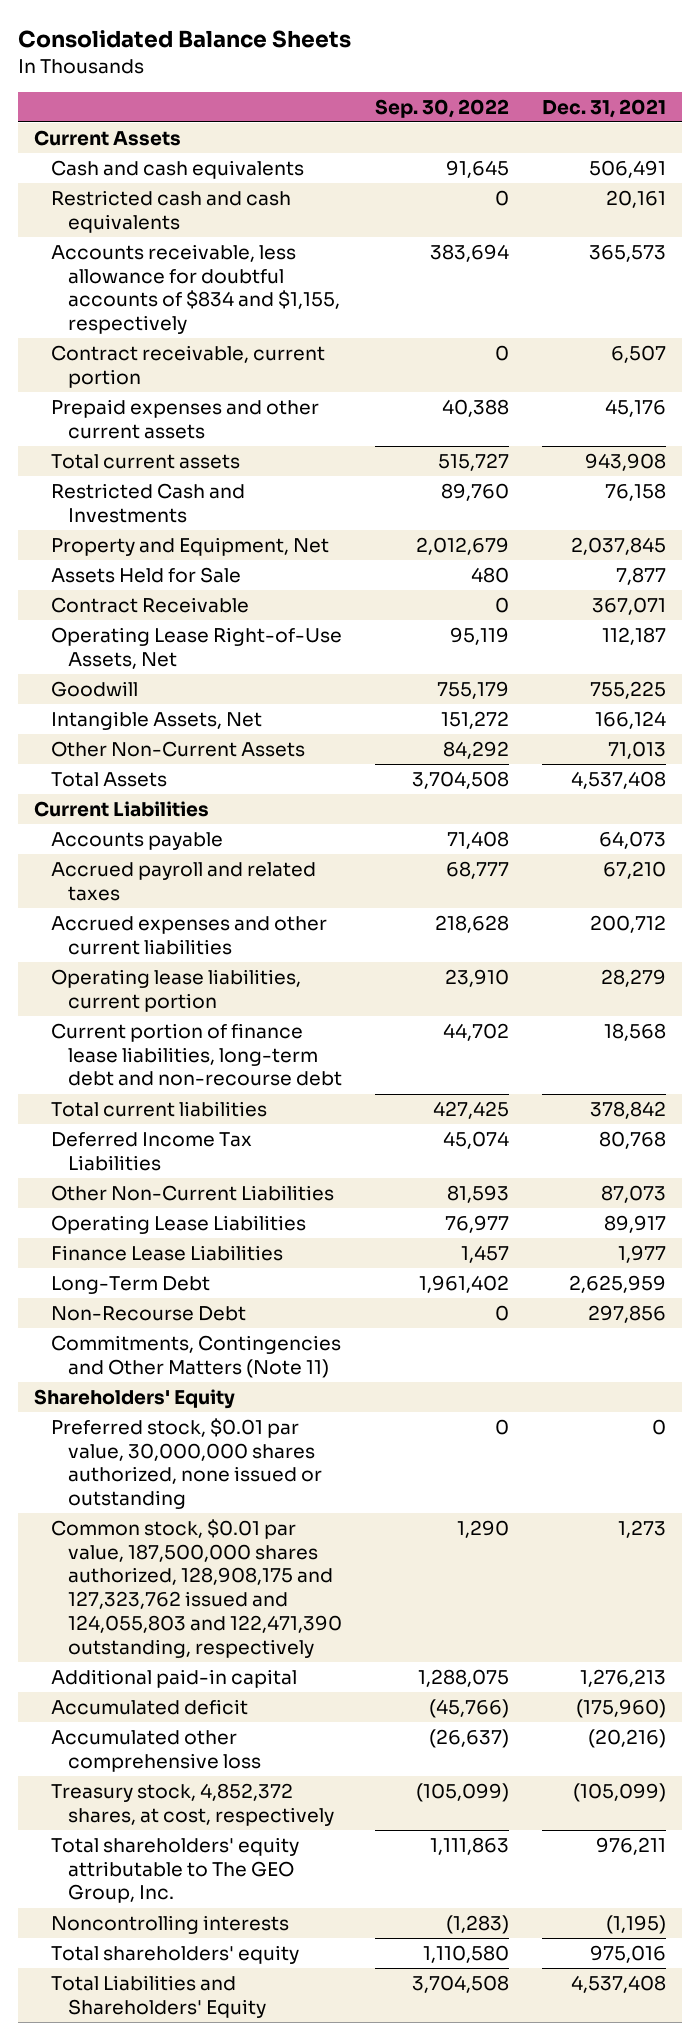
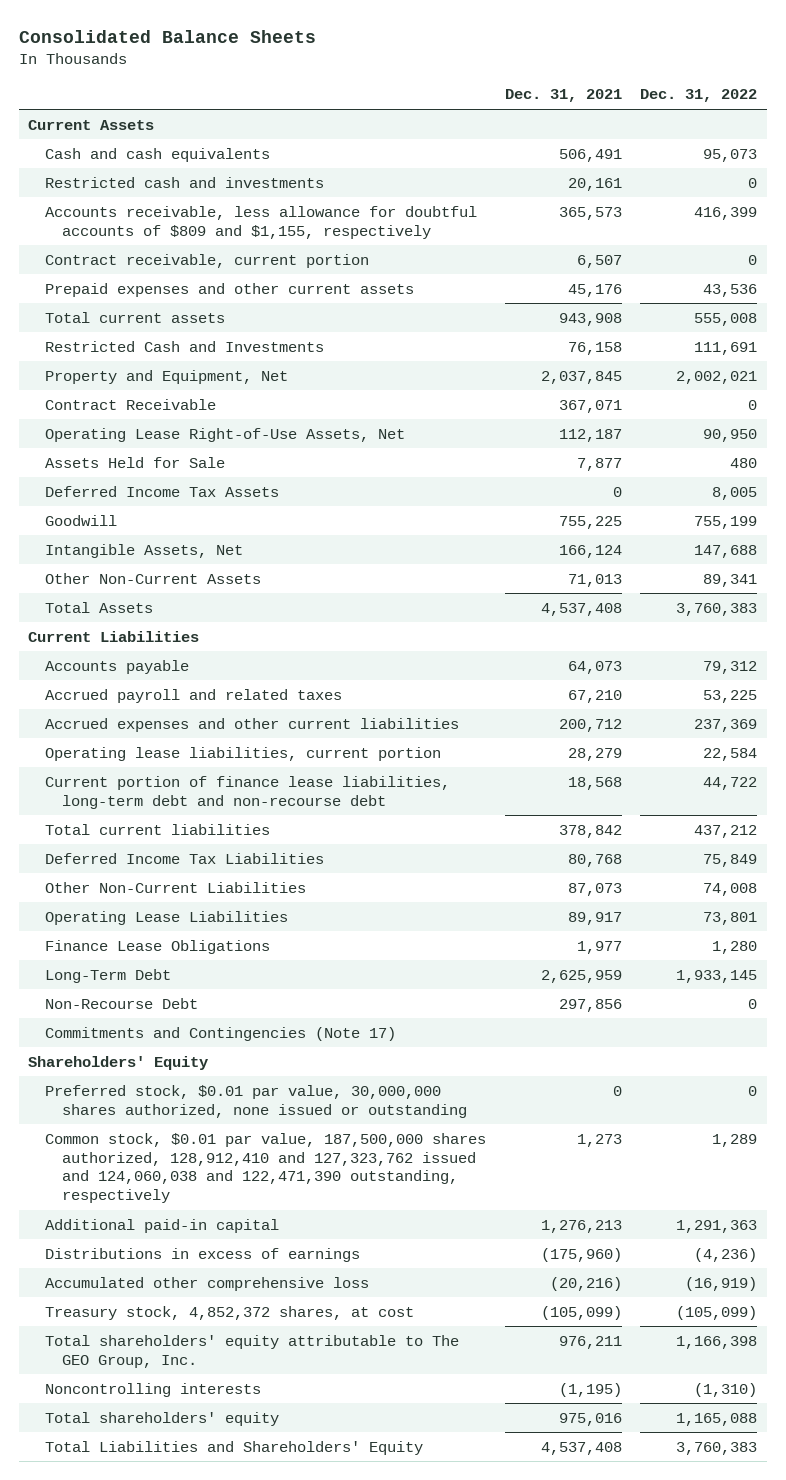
[375,98,510,118] Sep. 30, 2022 -> none
none -> [640,89,758,103] Dec. 31, 2022
[51,189,292,233] Restricted cash and cash equivalents -> [45,176,325,188] Restricted cash and investments
[51,243,341,335] Accounts receivable, less allowance for doubtful accounts of $834 and $1,155, respectively -> [45,205,478,239] Accounts receivable, less allowance for doubtful accounts of $809 and $1,155, respectively
[51,566,242,583] Assets Held for Sale -> [45,456,226,468] Assets Held for Sale
none -> [45,485,280,497] Deferred Income Tax Assets
[51,1244,284,1261] Finance Lease Liabilities -> [45,939,271,954] Finance Lease Obligations
[51,1334,342,1378] Commitments, Contingencies and Other Matters (Note 11) -> [45,1026,397,1041] Commitments and Contingencies (Note 17)
[51,1518,343,1658] Common stock, $0.01 par value, 187,500,000 shares authorized, 128,908,175 and 127,323,762 issued and 124,055,803 and 122,471,390 outstanding, respectively -> [45,1132,487,1204] Common stock, $0.01 par value, 187,500,000 shares authorized, 128,912,410 and 127,323,762 issued and 124,060,038 and 122,471,390 outstanding, respectively
[51,1698,249,1715] Accumulated deficit -> [45,1247,361,1262] Distributions in excess of earnings
[51,1782,335,1826] Treasury stock, 4,852,372 shares, at cost, respectively -> [45,1305,415,1320] Treasury stock, 4,852,372 shares, at cost

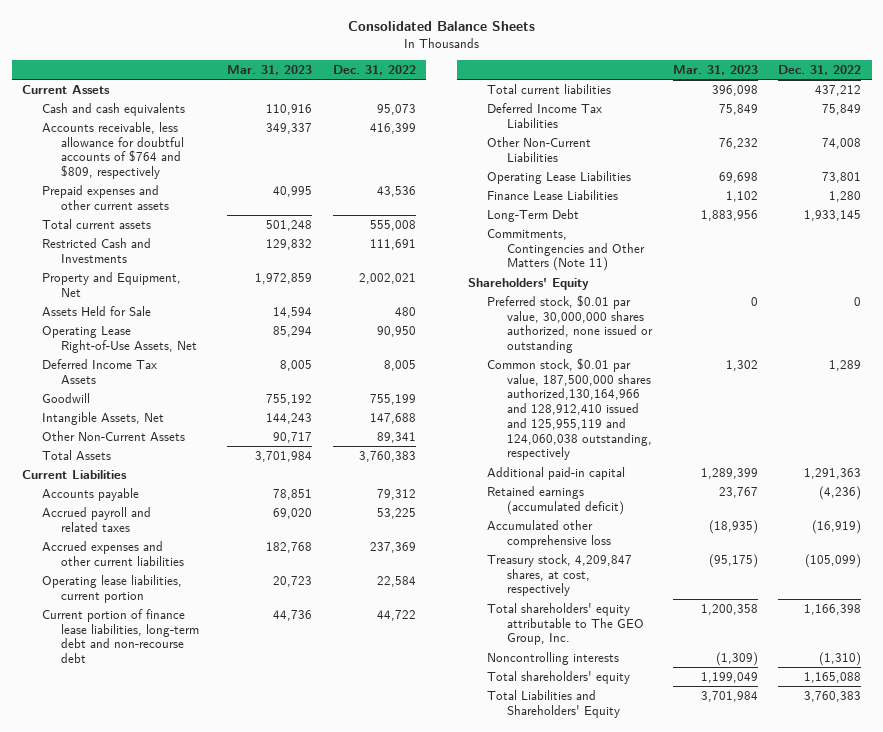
[504,89,622,103] Dec. 31, 2021 -> none
none -> [227,64,313,75] Mar. 31, 2023
[45,176,325,188] Restricted cash and investments -> none
[45,253,370,268] Contract receivable, current portion -> none
[45,205,478,239] Accounts receivable, less allowance for doubtful accounts of $809 and $1,155, respectively -> [41,121,185,180] Accounts receivable, less allowance for doubtful accounts of $764 and $809, respectively
[45,398,217,410] Contract Receivable -> none
[45,427,406,442] Operating Lease Right-of-Use Assets, Net -> [41,325,198,353] Operating Lease Right-of-Use Assets, Net
[45,939,271,954] Finance Lease Obligations -> [487,189,619,200] Finance Lease Liabilities
[45,997,199,1009] Non-Recourse Debt -> none
[45,1026,397,1041] Commitments and Contingencies (Note 17) -> [487,228,645,272] Commitments, Contingencies and Other Matters (Note 11)
[45,1132,487,1204] Common stock, $0.01 par value, 187,500,000 shares authorized, 128,912,410 and 127,323,762 issued and 124,060,038 and 122,471,390 outstanding, respectively -> [487,357,652,461] Common stock, $0.01 par value, 187,500,000 shares authorized,130,164,966 and 128,912,410 issued and 125,955,119 and 124,060,038 outstanding, respectively
[45,1247,361,1262] Distributions in excess of earnings -> [487,485,624,515] Retained earnings (accumulated deficit)
[45,1305,415,1320] Treasury stock, 4,852,372 shares, at cost -> [487,553,633,597] Treasury stock, 4,209,847 shares, at cost, respectively

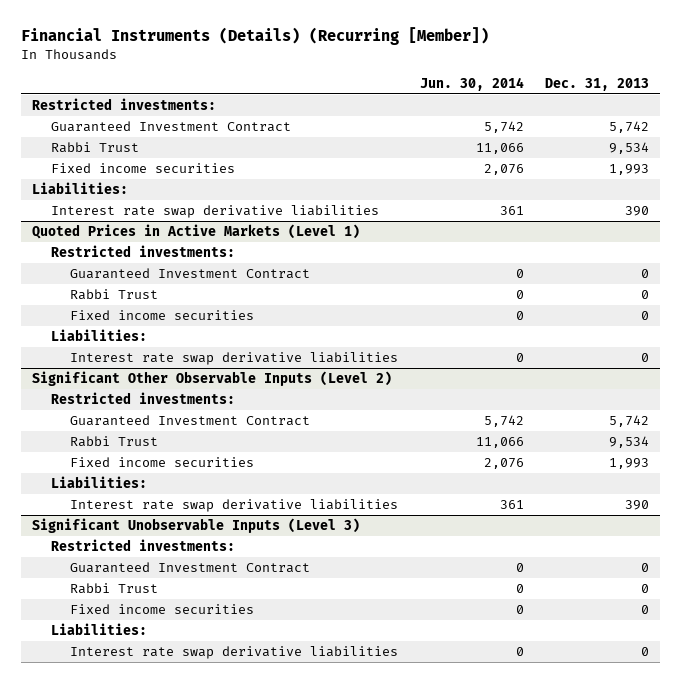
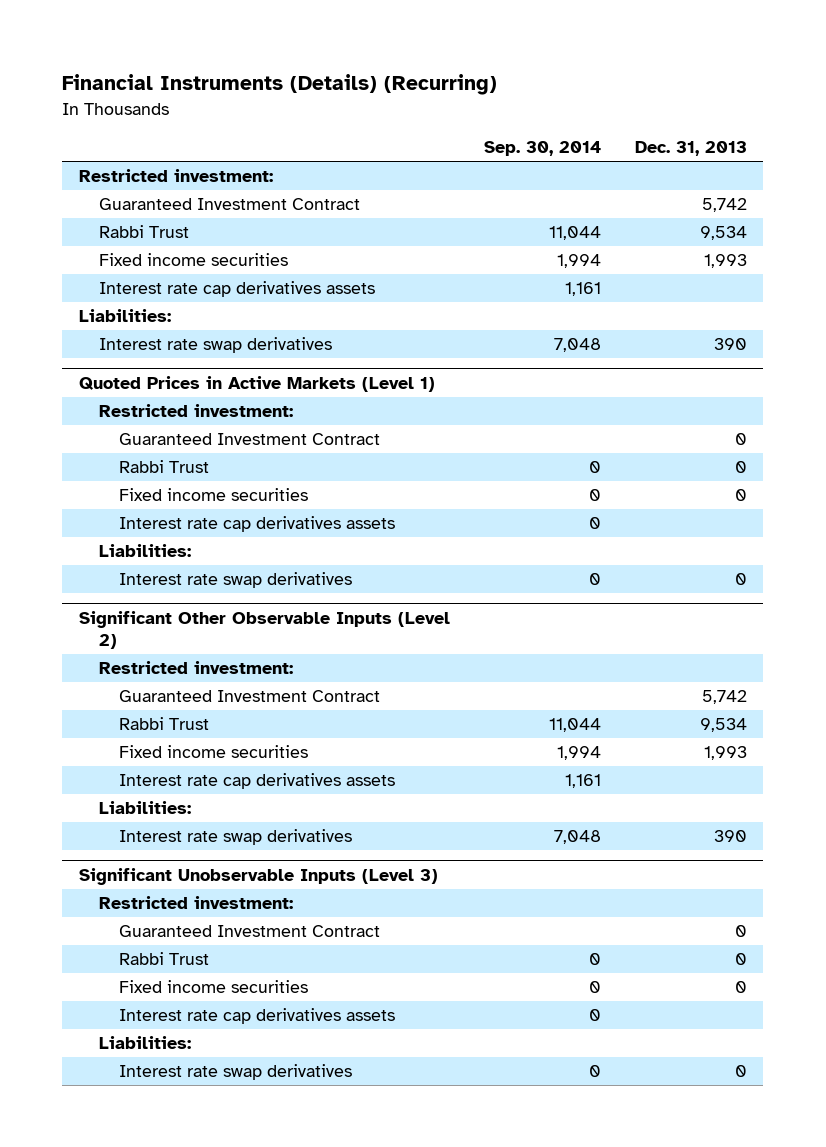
[21,27,490,46] Financial Instruments (Details) (Recurring [Member]) -> [62,74,498,96] Financial Instruments (Details) (Recurring)
[419,76,524,91] Jun. 30, 2014 -> none
none -> [483,141,601,157] Sep. 30, 2014
[31,98,216,111] Restricted investments: -> [79,169,274,183] Restricted investment:
none -> [98,281,375,298] Interest rate cap derivatives assets
[51,205,380,219] Interest rate swap derivative liabilities -> [98,337,332,354] Interest rate swap derivatives
[51,245,236,258] Restricted investments: -> [98,404,293,418] Restricted investment:
none -> [118,516,395,533] Interest rate cap derivatives assets
[70,352,399,366] Interest rate swap derivative liabilities -> [118,572,352,589] Interest rate swap derivatives
[51,392,236,405] Restricted investments: -> [98,661,293,675] Restricted investment:
none -> [118,773,395,790] Interest rate cap derivatives assets
[70,499,399,513] Interest rate swap derivative liabilities -> [118,829,352,846] Interest rate swap derivatives
[51,539,236,552] Restricted investments: -> [98,896,293,910] Restricted investment:
none -> [118,1008,395,1025] Interest rate cap derivatives assets
[70,646,399,660] Interest rate swap derivative liabilities -> [118,1064,352,1081] Interest rate swap derivatives

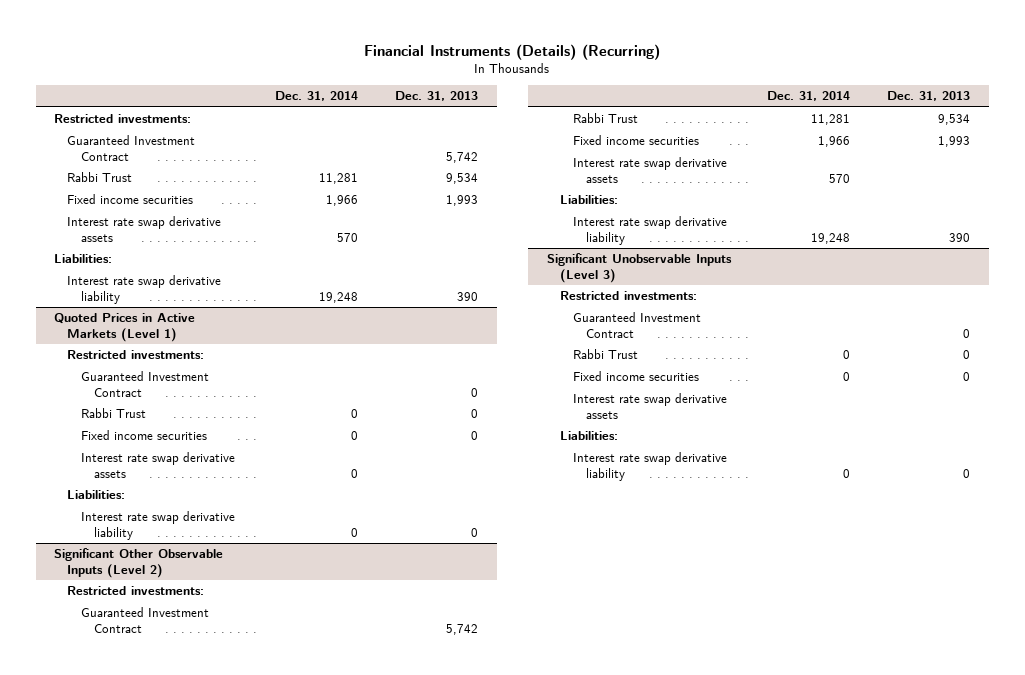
[483,141,601,157] Sep. 30, 2014 -> none
none -> [275,91,359,102] Dec. 31, 2014
[79,169,274,183] Restricted investment: -> [54,114,192,124] Restricted investments:
[98,281,375,298] Interest rate cap derivatives assets -> [67,216,222,242] Interest rate swap derivative assets
[98,337,332,354] Interest rate swap derivatives -> [67,275,222,304] Interest rate swap derivative liability
[98,404,293,418] Restricted investment: -> [67,350,205,360] Restricted investments:
[118,516,395,533] Interest rate cap derivatives assets -> [80,452,235,478] Interest rate swap derivative assets
[118,572,352,589] Interest rate swap derivatives -> [80,511,235,540] Interest rate swap derivative liability
[98,661,293,675] Restricted investment: -> [67,586,205,596] Restricted investments:
[118,773,395,790] Interest rate cap derivatives assets -> [572,157,727,183] Interest rate swap derivative assets
[118,829,352,846] Interest rate swap derivatives -> [572,216,727,245] Interest rate swap derivative liability
[98,896,293,910] Restricted investment: -> [559,291,697,301] Restricted investments:
[118,1008,395,1025] Interest rate cap derivatives assets -> [572,393,727,419] Interest rate swap derivative assets
[118,1064,352,1081] Interest rate swap derivatives -> [572,452,727,481] Interest rate swap derivative liability

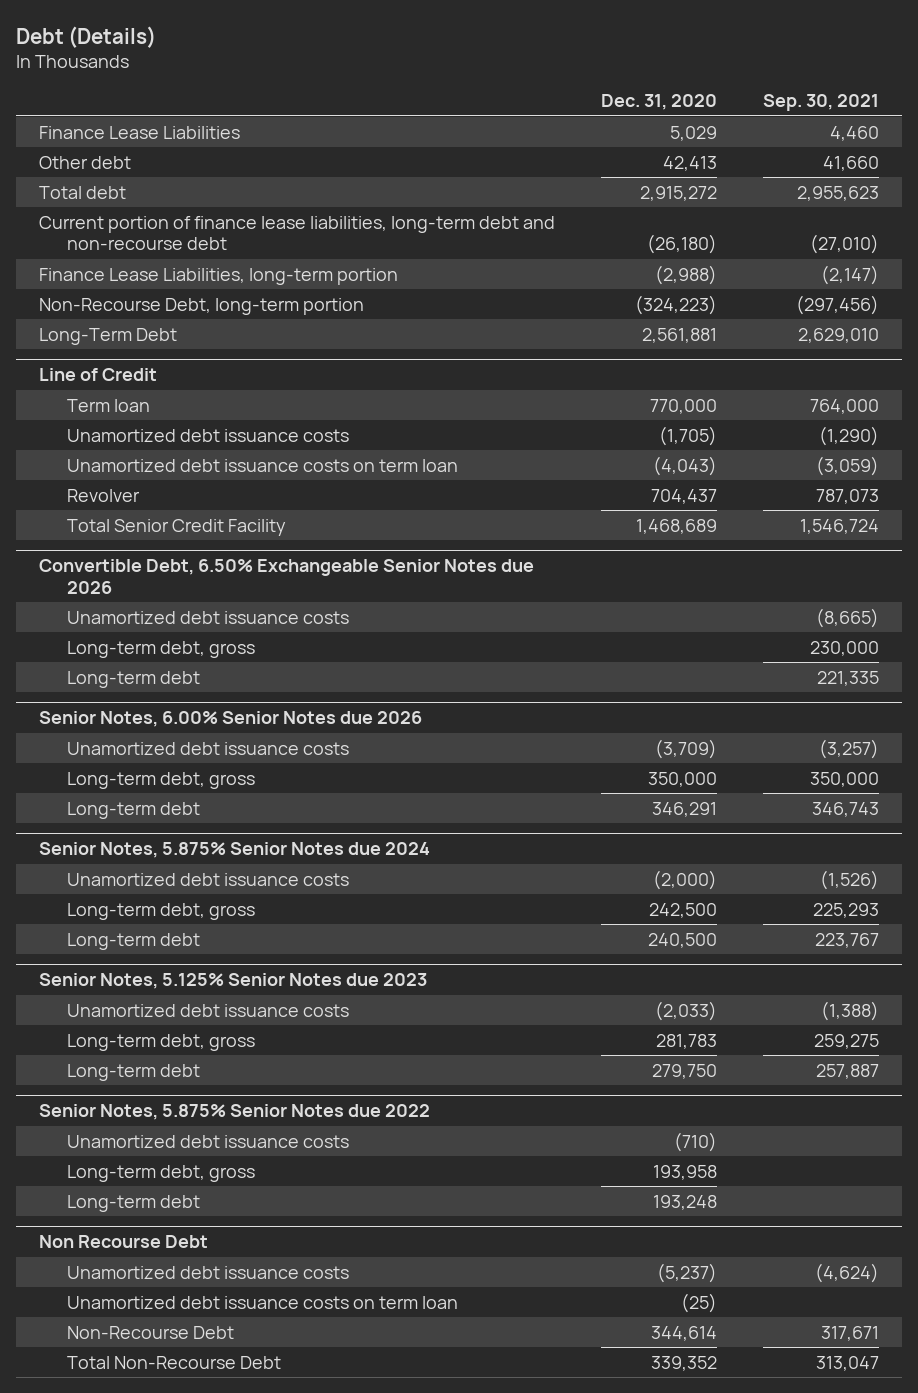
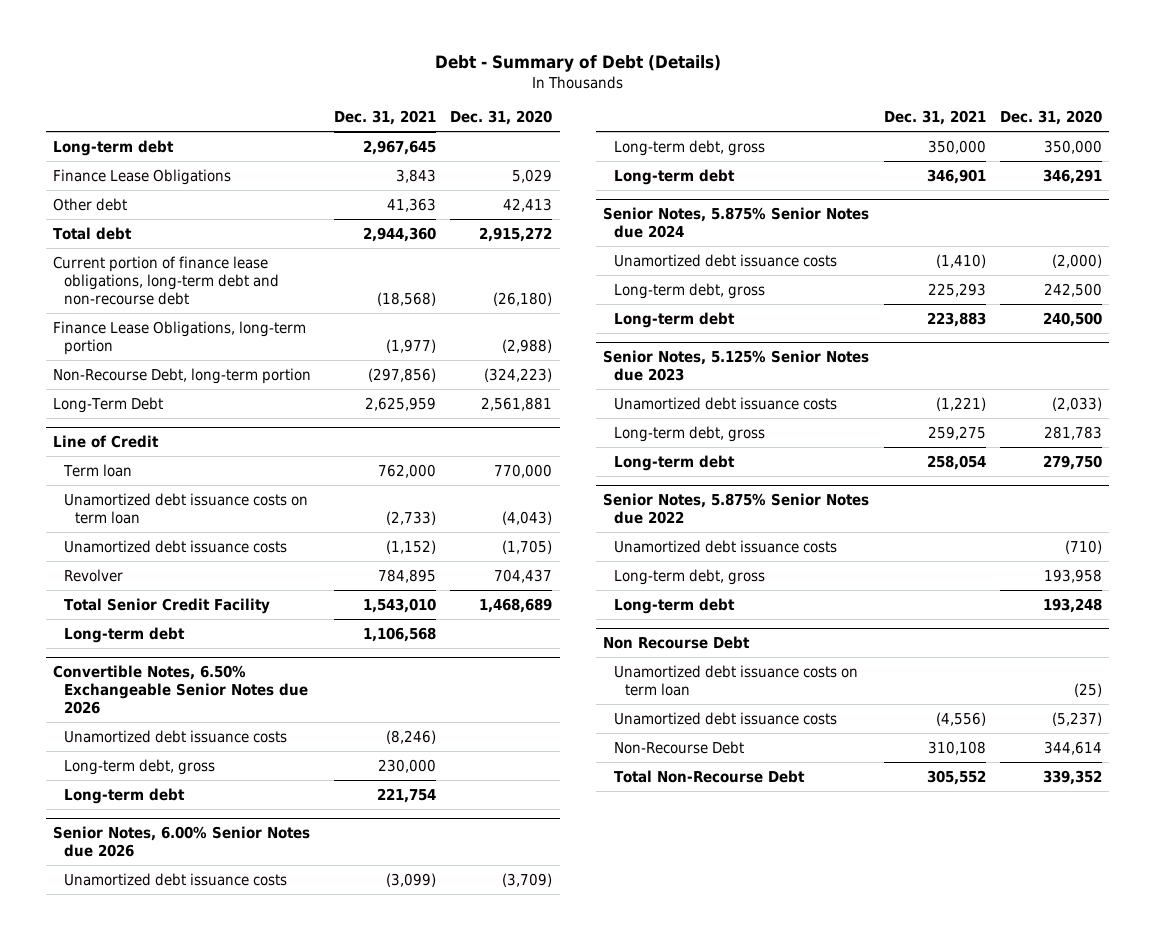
[16,25,157,48] Debt (Details) -> [434,55,721,73] Debt - Summary of Debt (Details)
[762,94,879,112] Sep. 30, 2021 -> none
none -> [333,110,436,126] Dec. 31, 2021
none -> [53,139,175,156] Long-term debt
[39,125,241,139] Finance Lease Liabilities -> [53,168,232,185] Finance Lease Obligations
[39,215,556,251] Current portion of finance lease liabilities, long-term debt and non-recourse debt -> [53,255,280,305] Current portion of finance lease obligations, long-term debt and non-recourse debt
[39,267,399,285] Finance Lease Liabilities, long-term portion -> [53,320,307,355] Finance Lease Obligations, long-term portion
[66,428,349,442] Unamortized debt issuance costs -> [64,539,288,553] Unamortized debt issuance costs
none -> [64,626,186,643] Long-term debt
[39,559,535,594] Convertible Debt, 6.50% Exchangeable Senior Notes due 2026 -> [53,664,309,715] Convertible Notes, 6.50% Exchangeable Senior Notes due 2026
[66,1265,349,1279] Unamortized debt issuance costs -> [613,711,837,725] Unamortized debt issuance costs

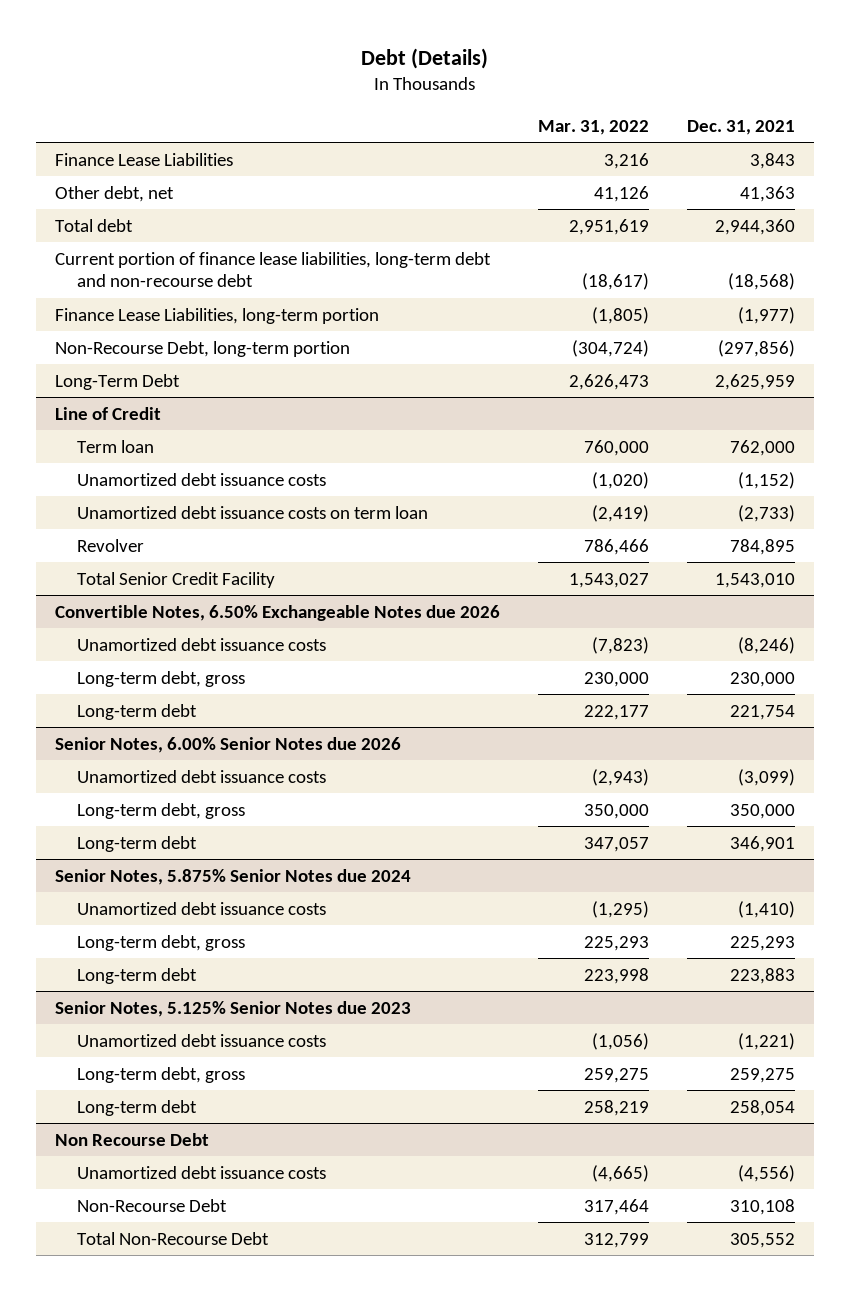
[434,55,721,73] Debt - Summary of Debt (Details) -> [361,48,489,70] Debt (Details)
[450,110,553,126] Dec. 31, 2020 -> none
none -> [538,119,650,135] Mar. 31, 2022
[53,139,175,156] Long-term debt -> none
[53,168,232,185] Finance Lease Obligations -> [55,152,234,166] Finance Lease Liabilities
[53,197,128,211] Other debt -> [55,185,175,202] Other debt, net
[53,255,280,305] Current portion of finance lease obligations, long-term debt and non-recourse debt -> [55,251,492,288] Current portion of finance lease liabilities, long-term debt and non-recourse debt
[53,320,307,355] Finance Lease Obligations, long-term portion -> [55,307,380,324] Finance Lease Liabilities, long-term portion
[64,492,309,524] Unamortized debt issuance costs on term loan -> [76,505,428,519] Unamortized debt issuance costs on term loan
[64,626,186,643] Long-term debt -> none
[53,664,309,715] Convertible Notes, 6.50% Exchangeable Senior Notes due 2026 -> [55,604,501,621] Convertible Notes, 6.50% Exchangeable Notes due 2026
[603,492,870,524] Senior Notes, 5.875% Senior Notes due 2022 -> none
[613,539,837,553] Unamortized debt issuance costs -> none
[613,568,765,585] Long-term debt, gross -> none
[613,597,735,614] Long-term debt -> none
[613,664,858,696] Unamortized debt issuance costs on term loan -> none

